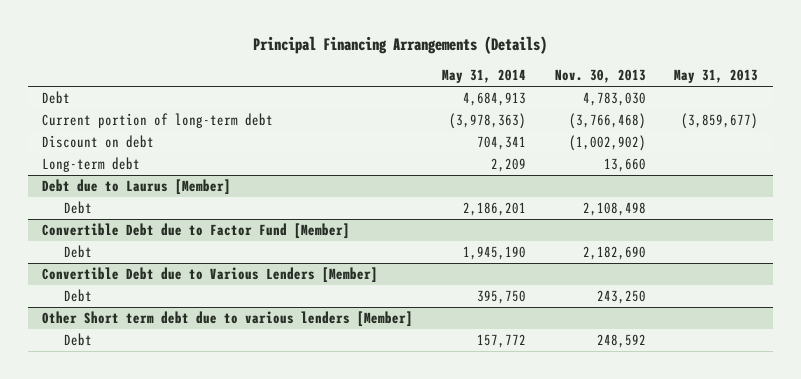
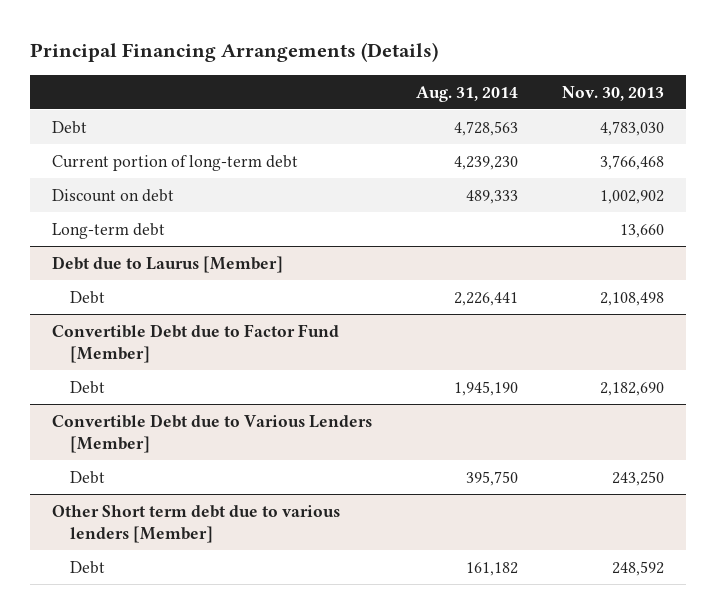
[441,69,526,84] May 31, 2014 -> none
[674,69,759,84] May 31, 2013 -> none
none -> [416,85,519,102] Aug. 31, 2014
[568,113,646,130] (3,766,468) -> [600,154,665,170] 3,766,468
[568,135,646,152] (1,002,902) -> [600,189,665,204] 1,002,902

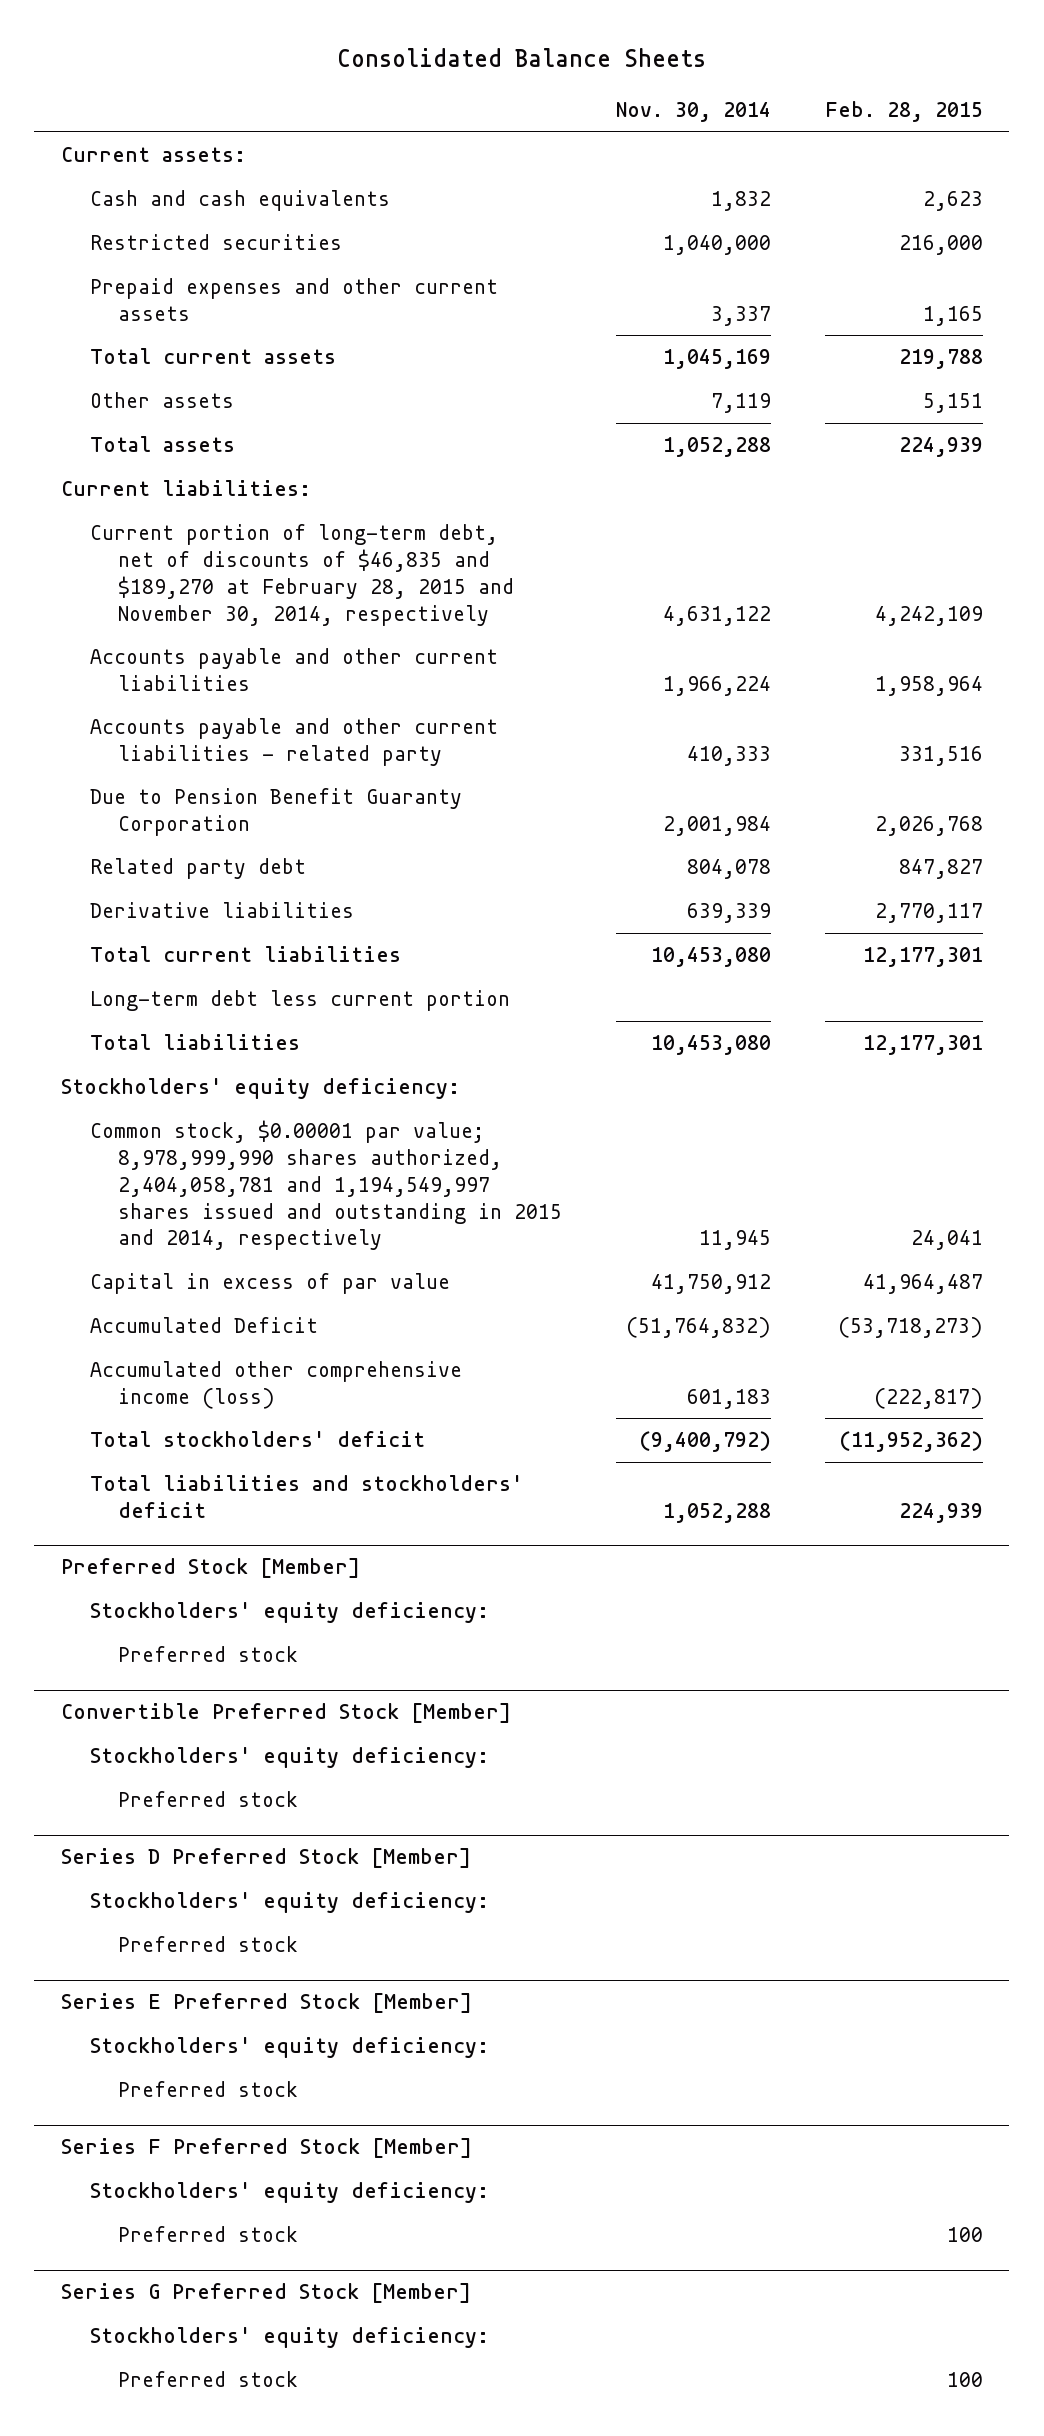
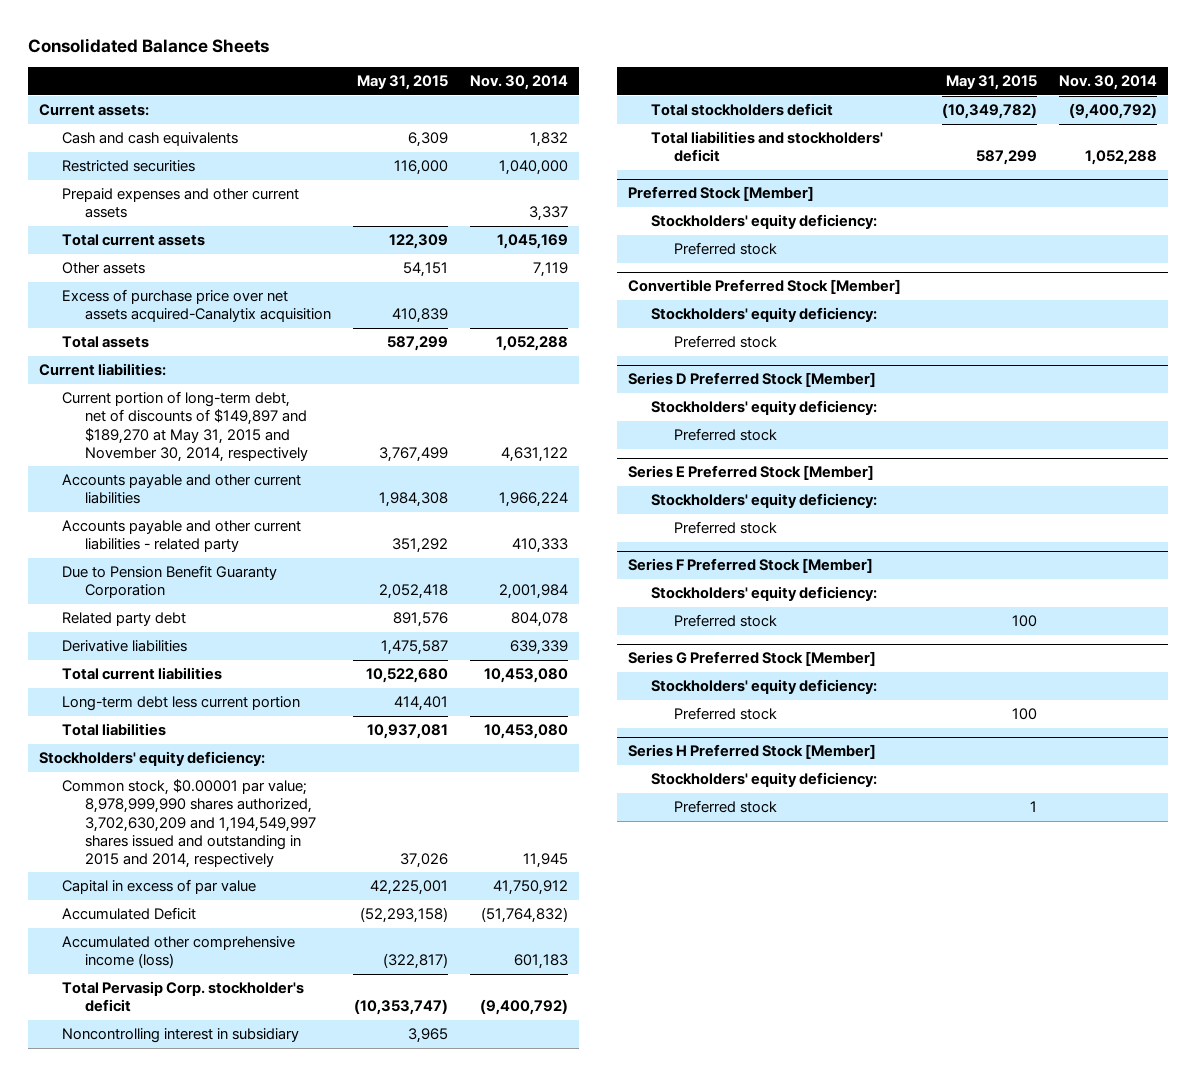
[824,101,983,123] Feb. 28, 2015 -> none
none -> [357,74,449,90] May 31, 2015
none -> [62,289,332,323] Excess of purchase price over net assets acquired-Canalytix acquisition
[89,524,515,626] Current portion of long-term debt, net of discounts of $46,835 and $189,270 at February 28, 2015 and November 30, 2014, respectively -> [62,391,309,462] Current portion of long-term debt, net of discounts of $149,897 and $189,270 at May 31, 2015 and November 30, 2014, respectively
[89,1120,563,1251] Common stock, $0.00001 par value; 8,978,999,990 shares authorized, 2,404,058,781 and 1,194,549,997 shares issued and outstanding in 2015 and 2014, respectively -> [62,779,317,868] Common stock, $0.00001 par value; 8,978,999,990 shares authorized, 3,702,630,209 and 1,194,549,997 shares issued and outstanding in 2015 and 2014, respectively
none -> [62,981,305,1013] Total Pervasip Corp. stockholder's deficit
none -> [62,1028,300,1044] Noncontrolling interest in subsidiary
[89,1431,425,1448] Total stockholders' deficit -> [650,103,833,117] Total stockholders deficit
none -> [627,744,876,760] Series H Preferred Stock [Member]
none -> [650,772,877,788] Stockholders' equity deficiency:
none -> [673,800,777,814] Preferred stock

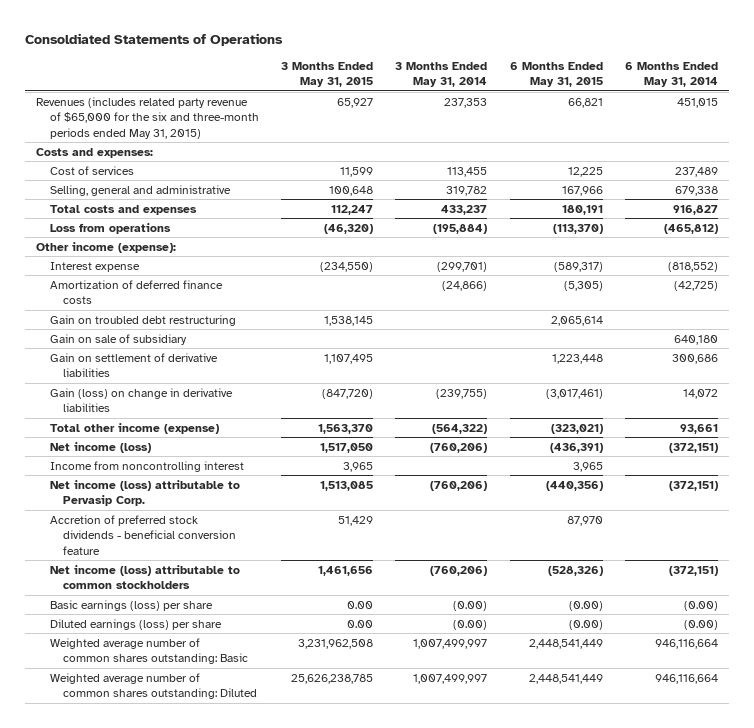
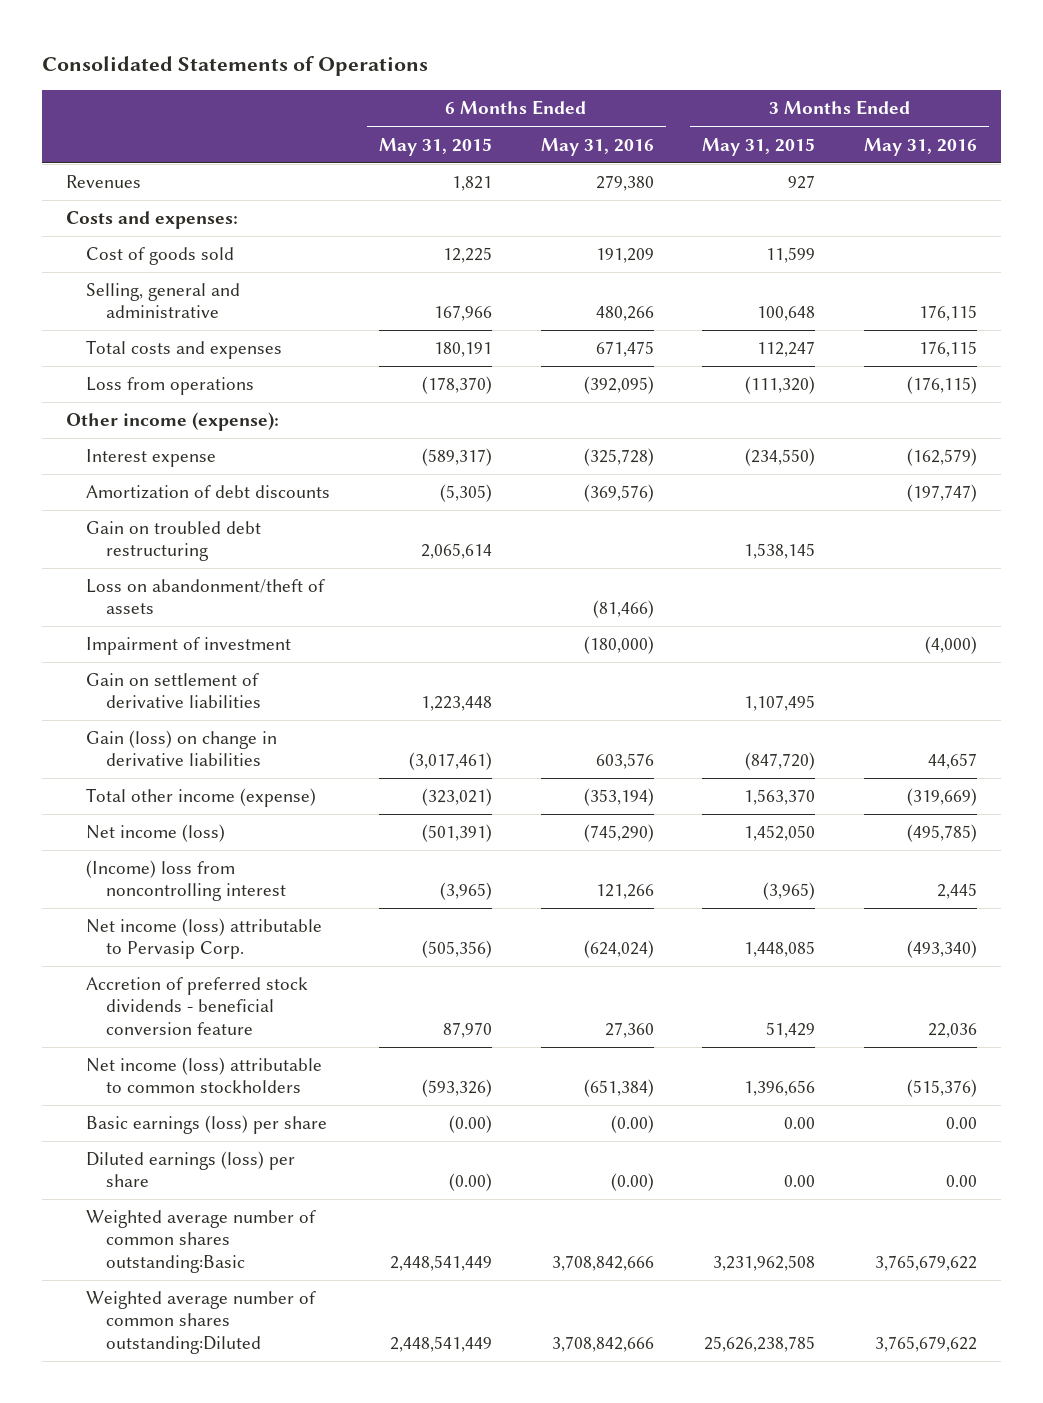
[24,32,283,46] Consoldiated Statements of Operations -> [42,56,429,77] Consolidated Statements of Operations
[395,61,488,88] 3 Months Ended May 31, 2014 -> none
[624,61,718,88] 6 Months Ended May 31, 2014 -> none
none -> [540,137,654,156] May 31, 2016
none -> [863,137,977,156] May 31, 2016
[36,96,259,139] Revenues (includes related party revenue of $65,000 for the six and three-month periods ended May 31, 2015) -> none
none -> [66,175,142,189] Revenues
[49,165,134,175] Cost of services -> [86,247,235,266] Cost of goods sold
[323,223,373,234] (46,320) -> [745,376,816,395] (111,320)
[552,223,603,234] (113,370) -> [421,376,492,395] (178,370)
[49,279,223,305] Amortization of deferred finance costs -> [86,485,331,500] Amortization of debt discounts
[49,333,187,345] Gain on sale of subsidiary -> none
none -> [86,579,326,615] Loss on abandonment/theft of assets
none -> [86,637,292,656] Impairment of investment
[319,442,373,453] 1,517,050 -> [744,825,816,842] 1,452,050
[549,442,603,453] (436,391) -> [421,824,492,843] (501,391)
[49,460,244,472] Income from noncontrolling interest -> [86,860,287,902] (Income) loss from noncontrolling interest
[342,461,373,472] 3,965 -> [763,882,816,901] (3,965)
[572,461,603,472] 3,965 -> [439,882,492,901] (3,965)
[319,480,373,491] 1,513,085 -> [744,941,816,958] 1,448,085
[545,480,603,491] (440,356) -> [421,940,492,959] (505,356)
[317,565,373,576] 1,461,656 -> [744,1080,816,1097] 1,396,656
[547,565,603,576] (528,326) -> [421,1079,492,1098] (593,326)
[49,637,248,665] Weighted average number of common shares outstanding: Basic -> [86,1210,317,1273] Weighted average number of common shares outstanding:Basic
[49,672,257,700] Weighted average number of common shares outstanding: Diluted -> [86,1291,317,1354] Weighted average number of common shares outstanding:Diluted

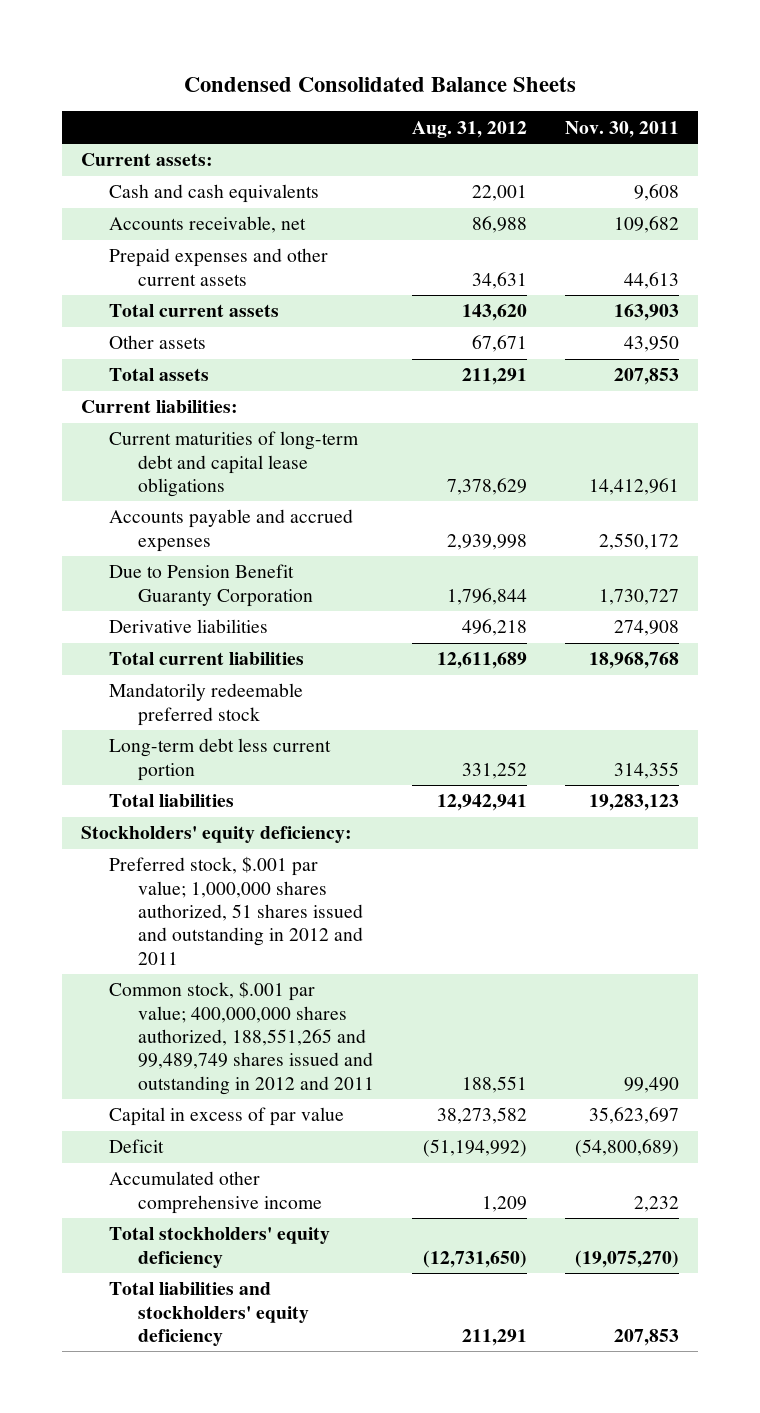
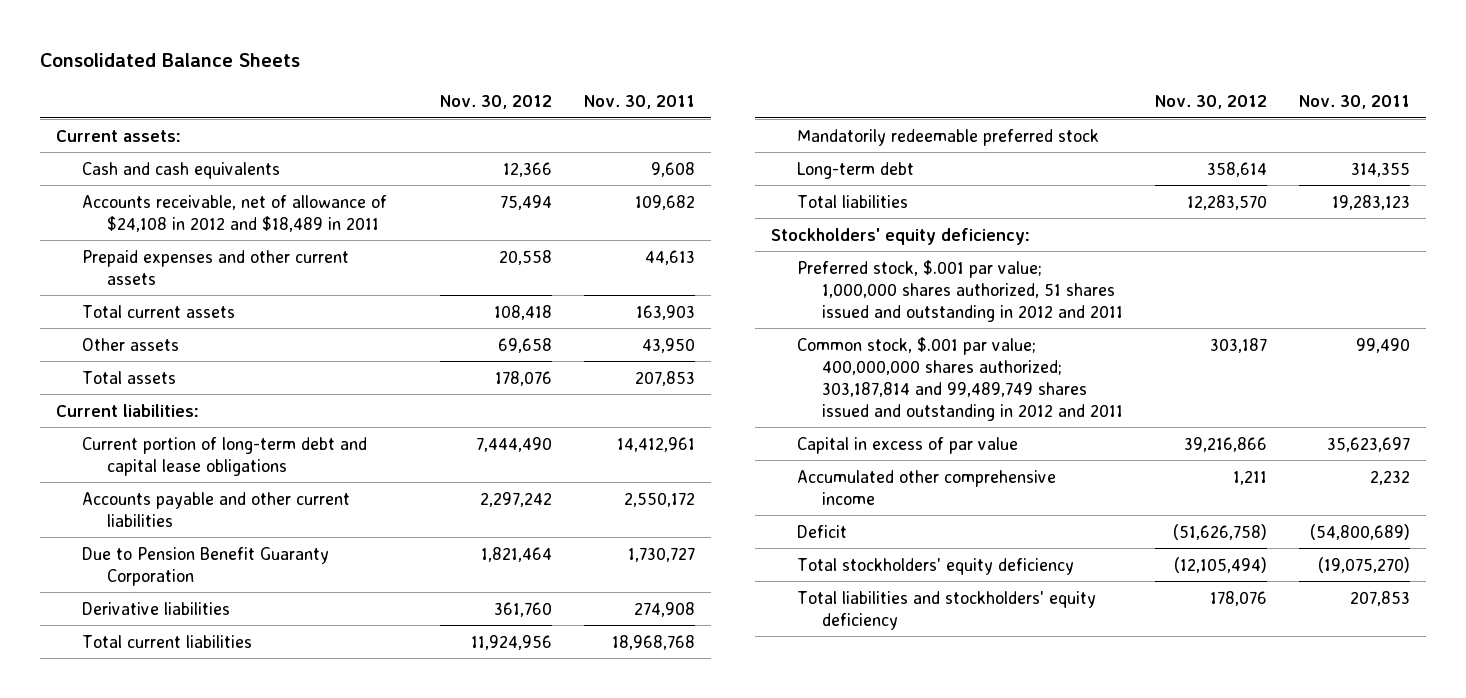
[183,76,576,92] Condensed Consolidated Balance Sheets -> [39,53,300,68] Consolidated Balance Sheets
[412,120,528,138] Aug. 31, 2012 -> none
none -> [440,95,553,110] Nov. 30, 2012
[109,216,307,234] Accounts receivable, net -> [81,194,387,232] Accounts receivable, net of allowance of $24,108 in 2012 and $18,489 in 2011
[109,431,360,497] Current maturities of long-term debt and capital lease obligations -> [81,436,367,476] Current portion of long-term debt and capital lease obligations
[109,509,354,552] Accounts payable and accrued expenses -> [81,491,350,527] Accounts payable and other current liabilities
[109,738,332,781] Long-term debt less current portion -> [796,161,914,179] Long-term debt
[109,981,375,1095] Common stock, $.001 par value; 400,000,000 shares authorized, 188,551,265 and 99,489,749 shares issued and outstanding in 2012 and 2011 -> [796,336,1124,421] Common stock, $.001 par value; 400,000,000 shares authorized; 303,187,814 and 99,489,749 shares issued and outstanding in 2012 and 2011
[109,1139,165,1154] Deficit -> [796,524,847,538] Deficit

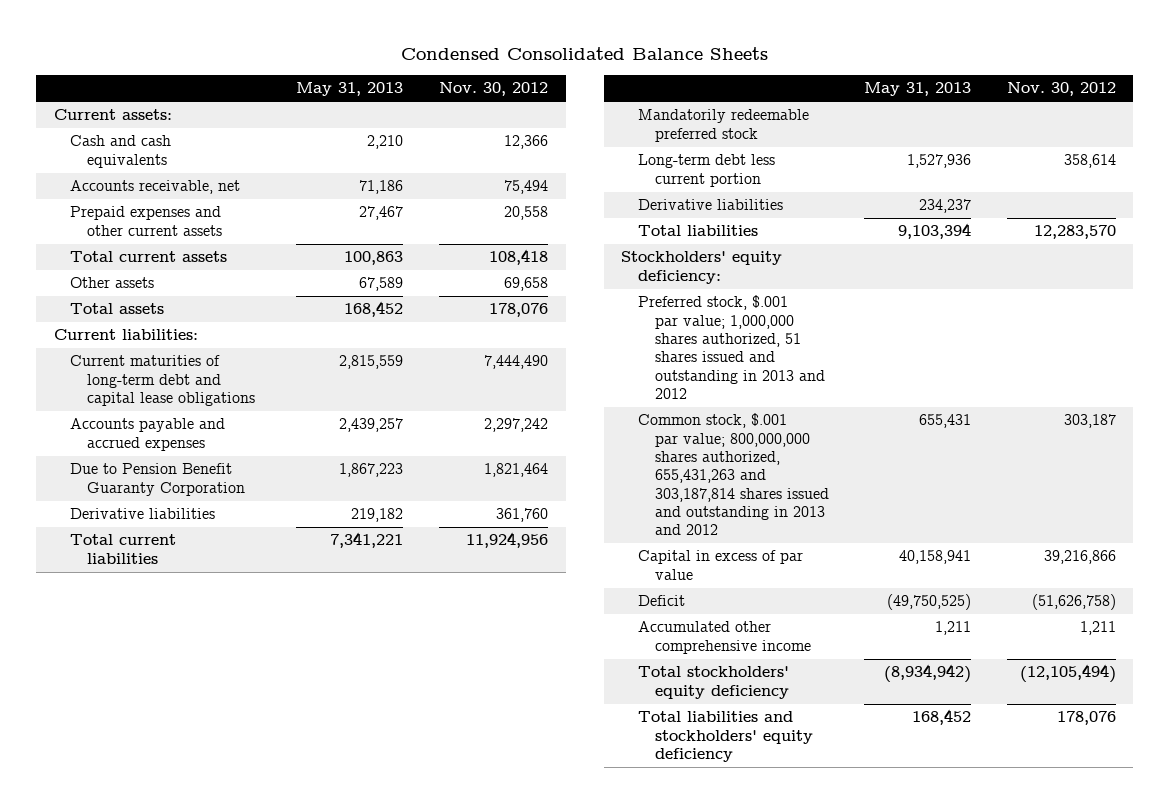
[39,53,300,68] Consolidated Balance Sheets -> [400,46,768,60] Condensed Consolidated Balance Sheets
[584,95,696,110] Nov. 30, 2011 -> none
none -> [296,82,404,97] May 31, 2013
[81,194,387,232] Accounts receivable, net of allowance of $24,108 in 2012 and $18,489 in 2011 -> [70,180,241,195] Accounts receivable, net
[81,436,367,476] Current portion of long-term debt and capital lease obligations -> [70,355,255,407] Current maturities of long-term debt and capital lease obligations
[81,491,350,527] Accounts payable and other current liabilities -> [70,418,226,451] Accounts payable and accrued expenses
[796,161,914,179] Long-term debt -> [638,154,776,187] Long-term debt less current portion
none -> [638,199,784,211] Derivative liabilities
[796,259,1124,322] Preferred stock, $.001 par value; 1,000,000 shares authorized, 51 shares issued and outstanding in 2012 and 2011 -> [638,295,825,400] Preferred stock, $.001 par value; 1,000,000 shares authorized, 51 shares issued and outstanding in 2013 and 2012
[796,336,1124,421] Common stock, $.001 par value; 400,000,000 shares authorized; 303,187,814 and 99,489,749 shares issued and outstanding in 2012 and 2011 -> [638,413,829,536] Common stock, $.001 par value; 800,000,000 shares authorized, 655,431,263 and 303,187,814 shares issued and outstanding in 2013 and 2012
[796,469,1056,505] Accumulated other comprehensive income -> [638,621,811,654] Accumulated other comprehensive income

